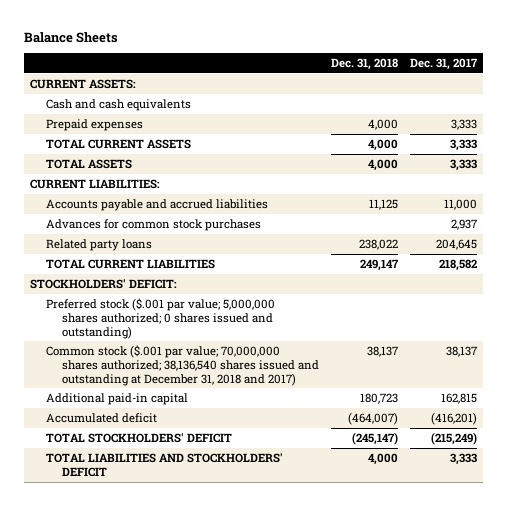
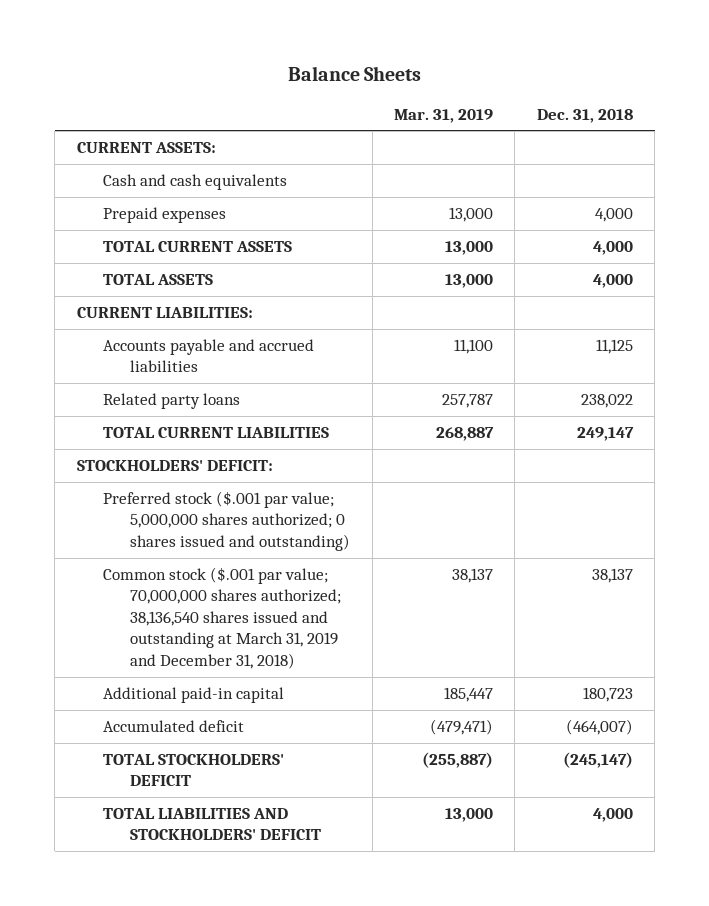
[410,57,479,70] Dec. 31, 2017 -> none
none -> [393,108,493,123] Mar. 31, 2019
[46,218,262,231] Advances for common stock purchases -> none
[46,344,320,386] Common stock ($.001 par value; 70,000,000 shares authorized; 38,136,540 shares issued and outstanding at December 31, 2018 and 2017) -> [103,567,342,669] Common stock ($.001 par value; 70,000,000 shares authorized; 38,136,540 shares issued and outstanding at March 31, 2019 and December 31, 2018)

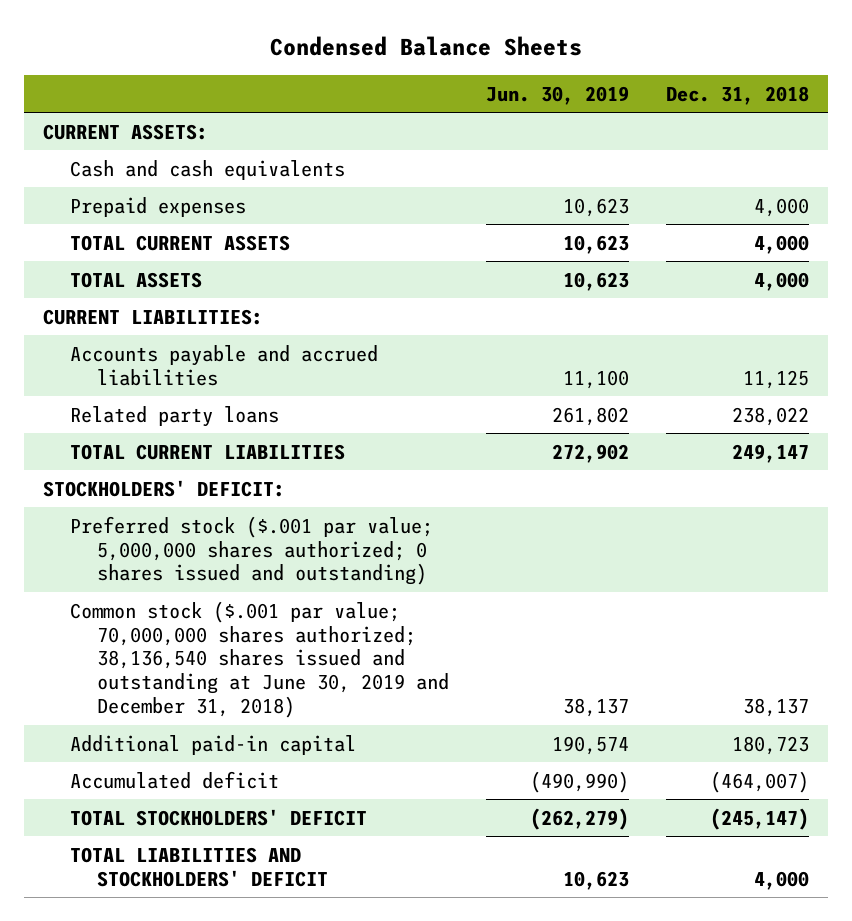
[287,65,421,81] Balance Sheets -> [270,36,583,57] Condensed Balance Sheets
[393,108,493,123] Mar. 31, 2019 -> none
none -> [486,85,630,105] Jun. 30, 2019
[103,567,342,669] Common stock ($.001 par value; 70,000,000 shares authorized; 38,136,540 shares issued and outstanding at March 31, 2019 and December 31, 2018) -> [69,600,449,719] Common stock ($.001 par value; 70,000,000 shares authorized; 38,136,540 shares issued and outstanding at June 30, 2019 and December 31, 2018)

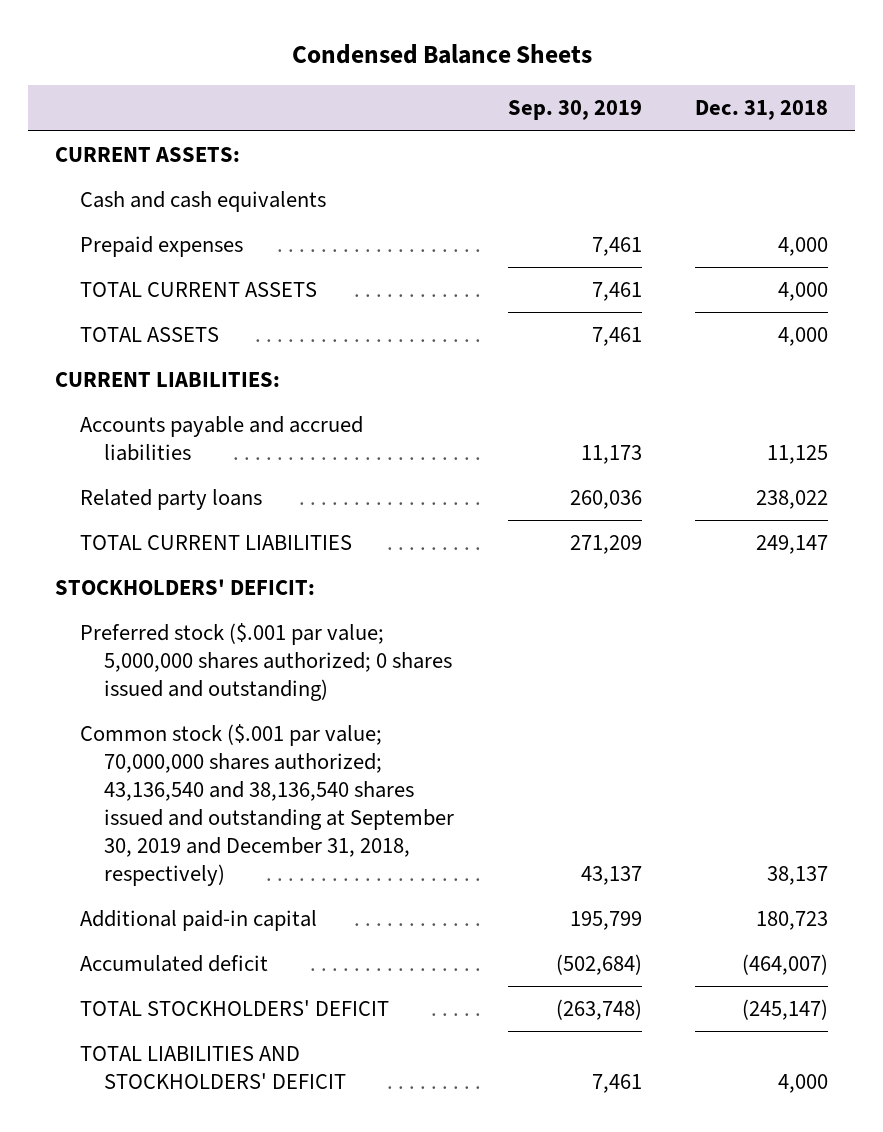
[486,85,630,105] Jun. 30, 2019 -> none
none -> [507,100,642,121] Sep. 30, 2019
[69,600,449,719] Common stock ($.001 par value; 70,000,000 shares authorized; 38,136,540 shares issued and outstanding at June 30, 2019 and December 31, 2018) -> [79,724,455,886] Common stock ($.001 par value; 70,000,000 shares authorized; 43,136,540 and 38,136,540 shares issued and outstanding at September 30, 2019 and December 31, 2018, respectively)

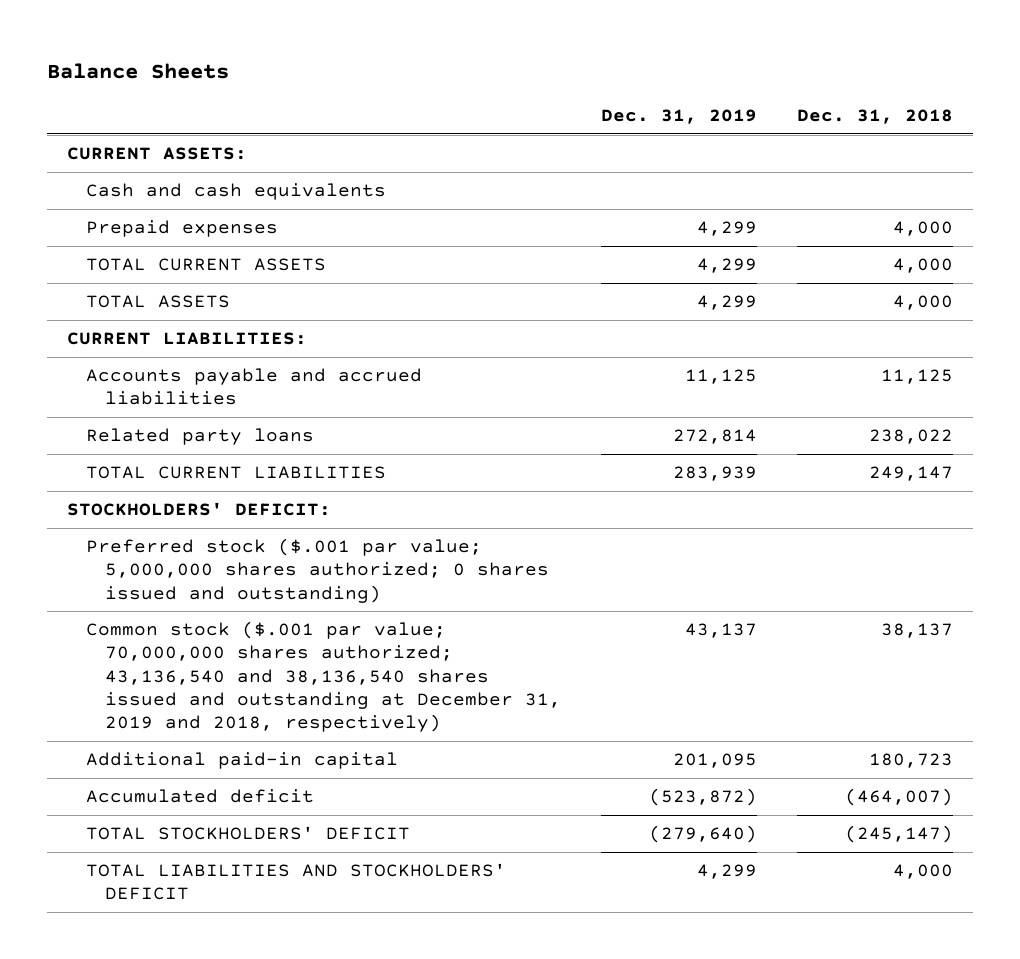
[291,43,592,64] Condensed Balance Sheets -> [47,62,230,79] Balance Sheets
[507,100,642,121] Sep. 30, 2019 -> none
none -> [600,109,757,125] Dec. 31, 2019
[79,724,455,886] Common stock ($.001 par value; 70,000,000 shares authorized; 43,136,540 and 38,136,540 shares issued and outstanding at September 30, 2019 and December 31, 2018, respectively) -> [85,621,561,733] Common stock ($.001 par value; 70,000,000 shares authorized; 43,136,540 and 38,136,540 shares issued and outstanding at December 31, 2019 and 2018, respectively)

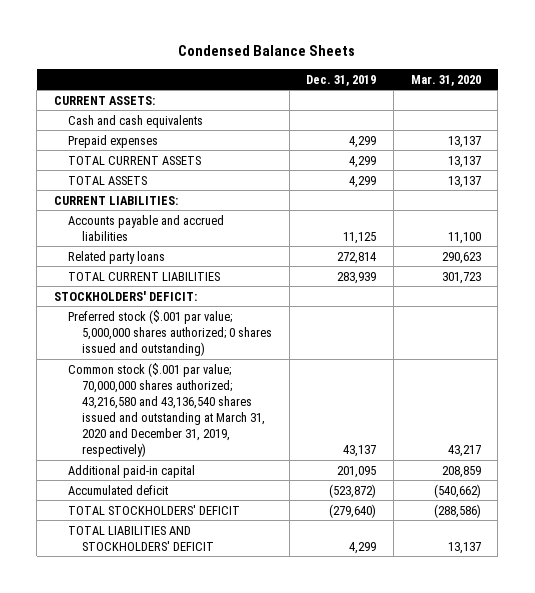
[47,62,230,79] Balance Sheets -> [178,45,356,57] Condensed Balance Sheets
[796,109,953,125] Dec. 31, 2018 -> none
none -> [410,74,481,86] Mar. 31, 2020
[85,621,561,733] Common stock ($.001 par value; 70,000,000 shares authorized; 43,136,540 and 38,136,540 shares issued and outstanding at December 31, 2019 and 2018, respectively) -> [68,362,266,458] Common stock ($.001 par value; 70,000,000 shares authorized; 43,216,580 and 43,136,540 shares issued and outstanding at March 31, 2020 and December 31, 2019, respectively)

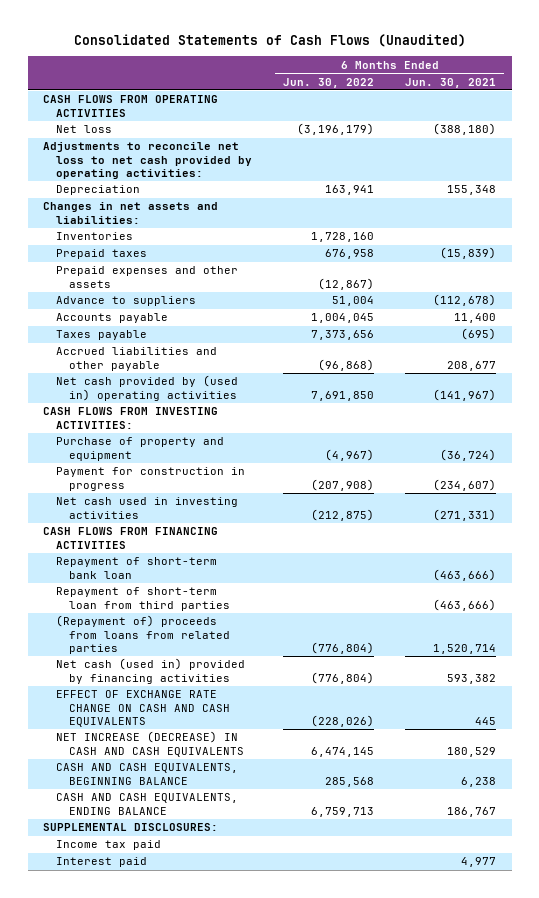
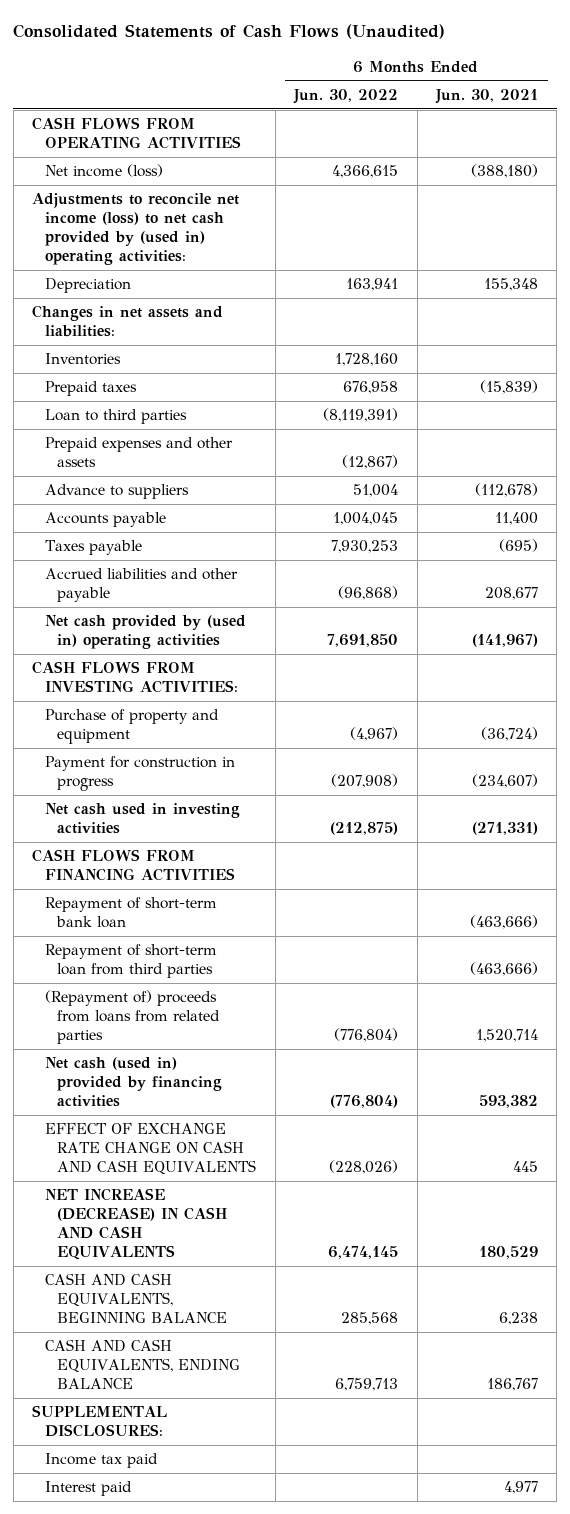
[56,125,113,134] Net loss -> [44,164,163,178] Net income (loss)
[297,123,375,136] (3,196,179) -> [332,165,399,179] 4,366,615
[43,142,253,179] Adjustments to reconcile net loss to net cash provided by operating activities: -> [32,193,240,266] Adjustments to reconcile net income (loss) to net cash provided by (used in) operating activities:
none -> [44,409,187,425] Loan to third parties
[311,330,375,341] 7,373,656 -> [331,540,399,554] 7,930,253

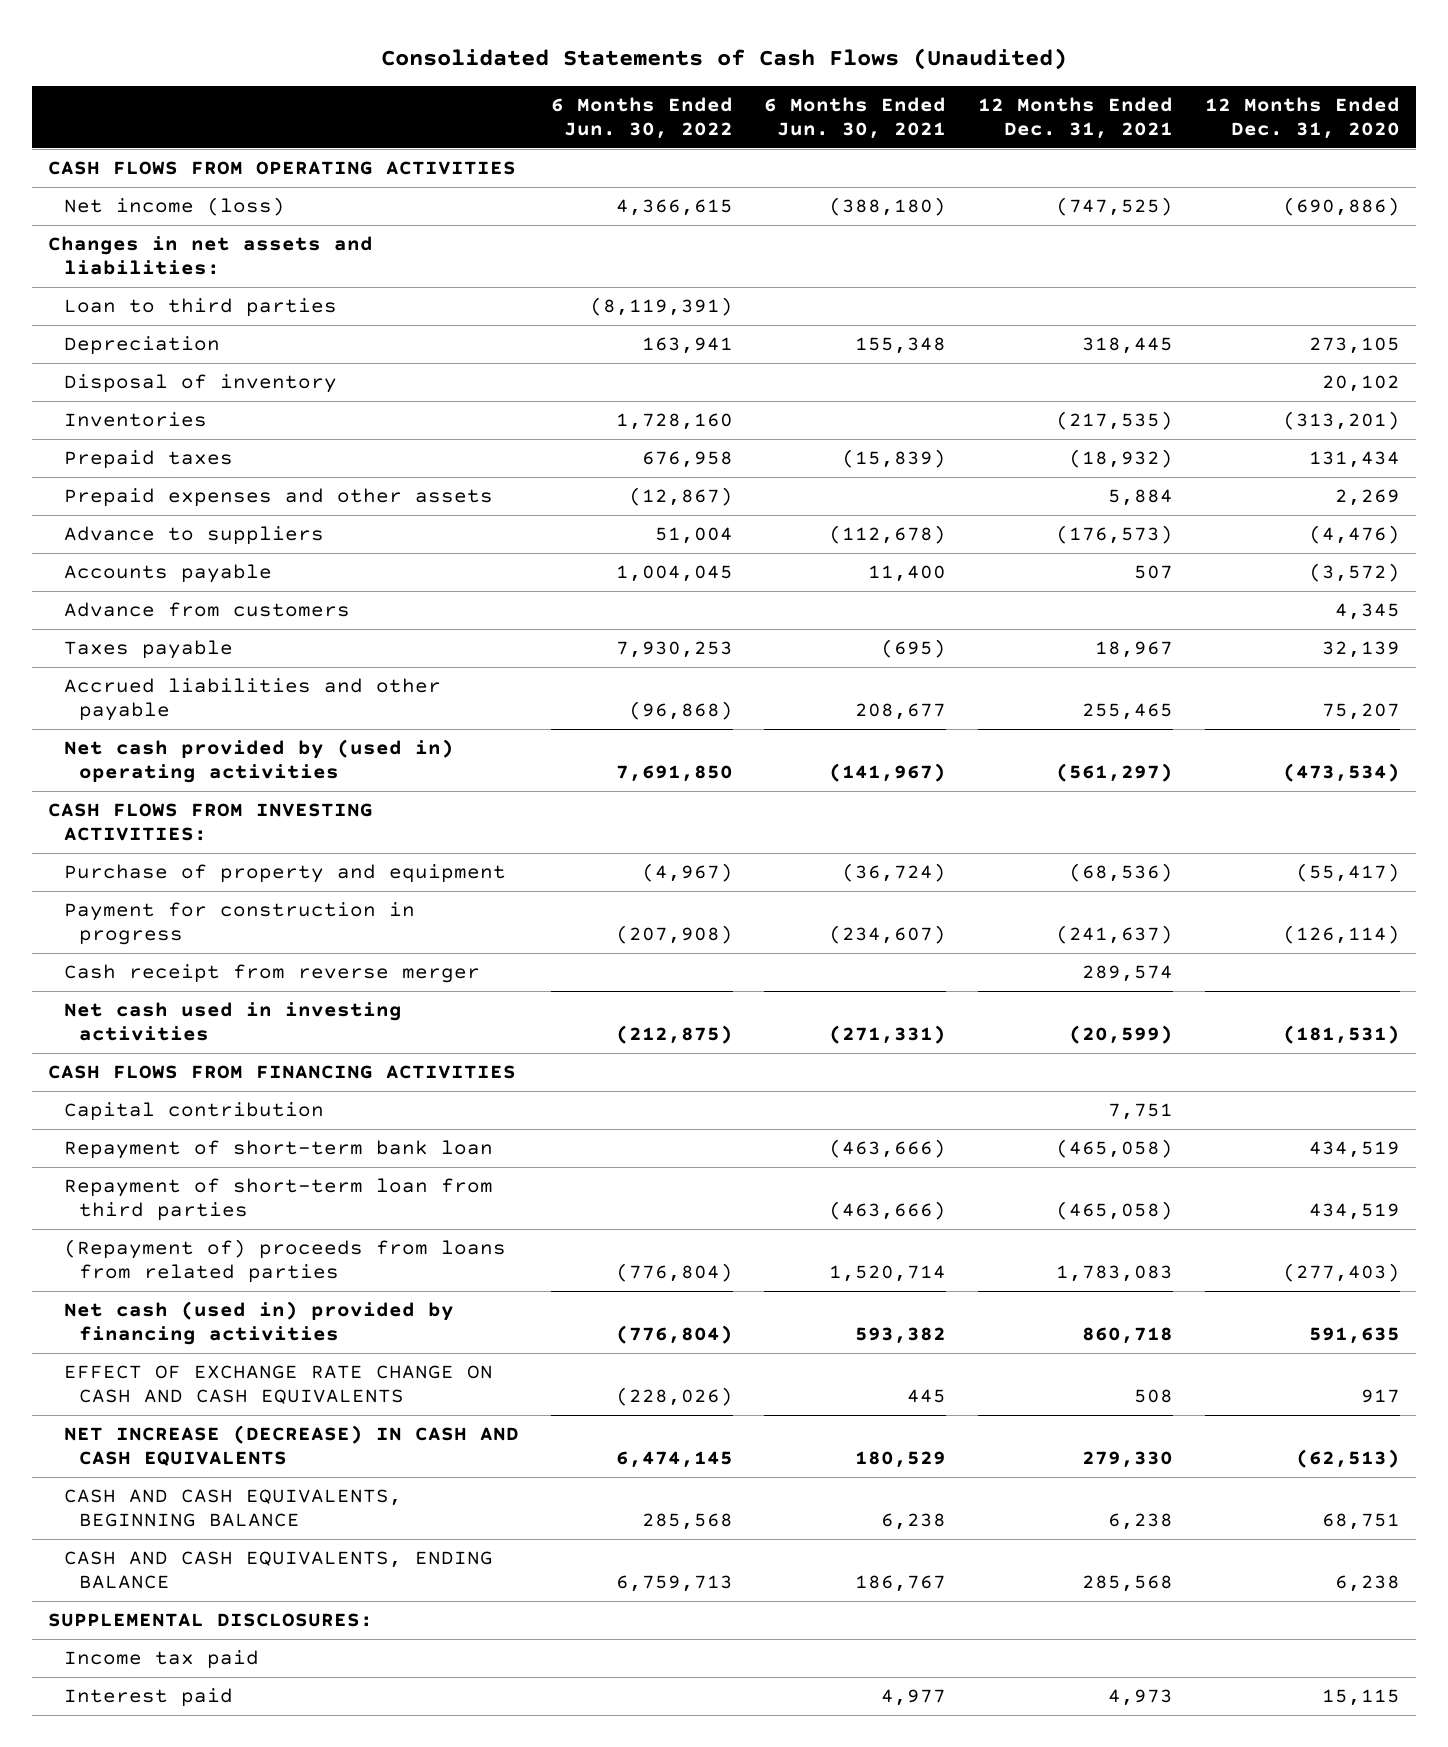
none -> [978,96,1174,139] 12 Months Ended Dec. 31, 2021
none -> [1205,96,1401,139] 12 Months Ended Dec. 31, 2020
[32,193,240,266] Adjustments to reconcile net income (loss) to net cash provided by (used in) operating activities: -> none
[44,409,187,425] Loan to third parties -> [63,298,337,318] Loan to third parties
[44,278,131,294] Depreciation -> [63,336,220,356] Depreciation
none -> [63,374,337,394] Disposal of inventory
none -> [63,602,350,618] Advance from customers
none -> [63,964,480,984] Cash receipt from reverse merger
none -> [63,1102,324,1122] Capital contribution

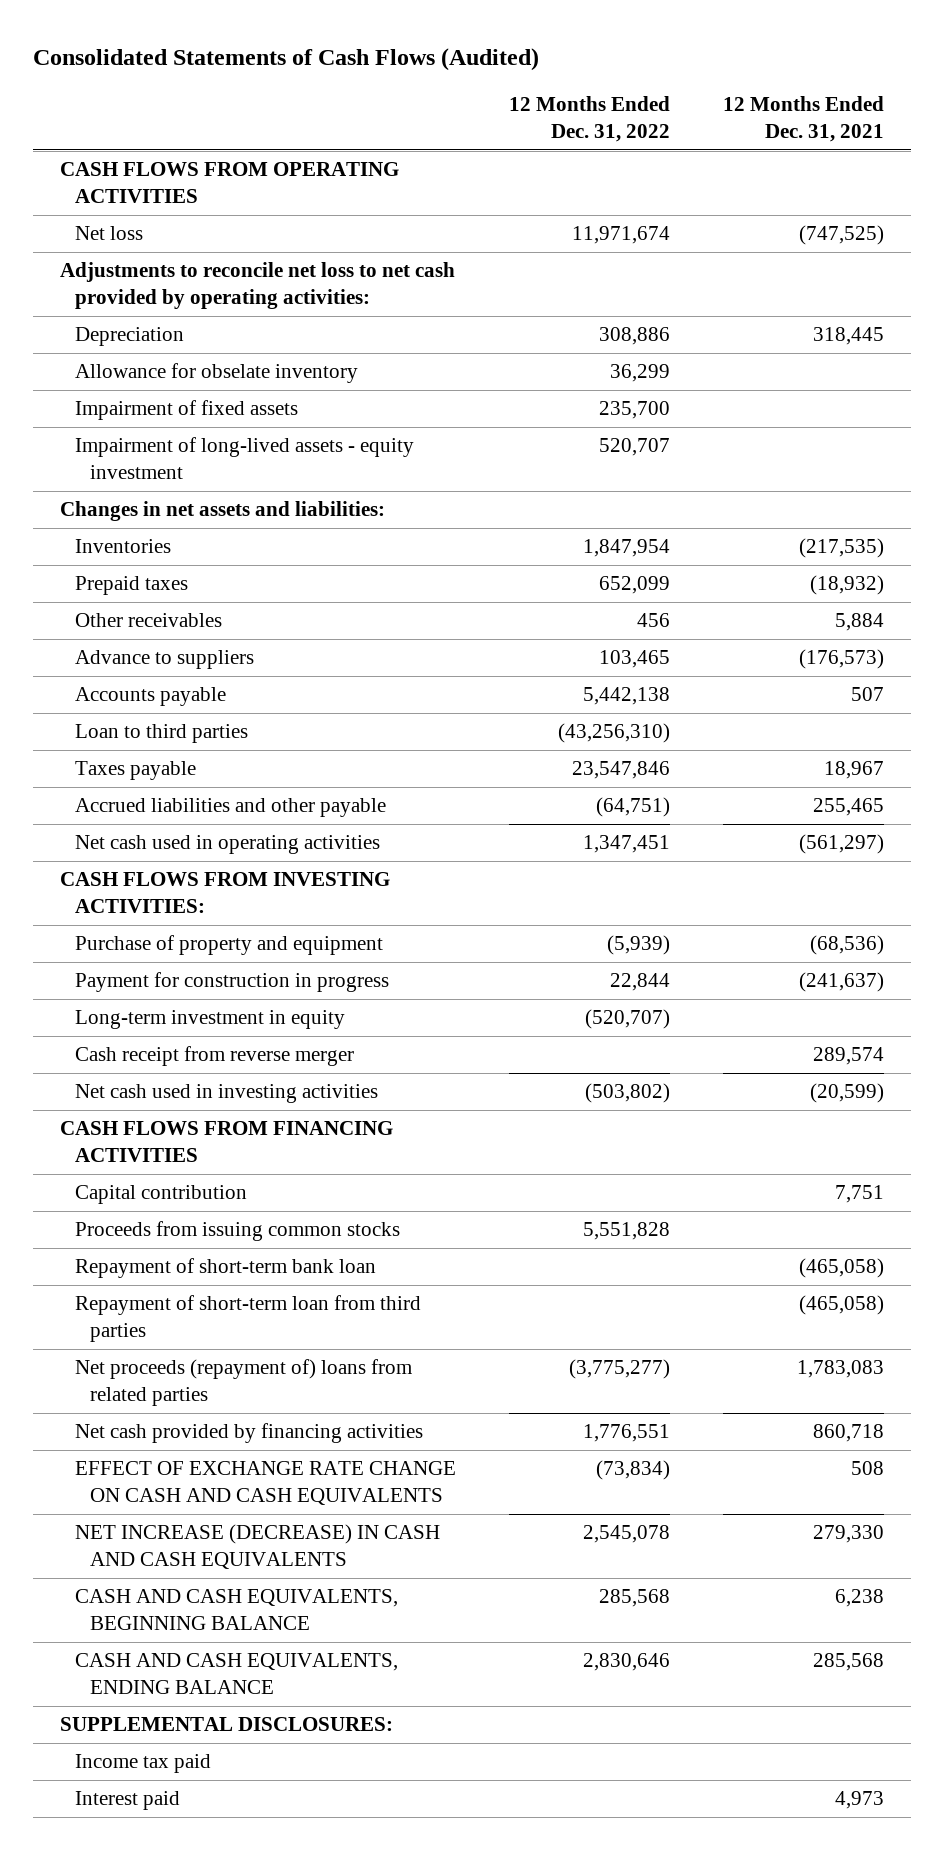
[381,47,1068,70] Consolidated Statements of Cash Flows (Unaudited) -> [33,48,540,72] Consolidated Statements of Cash Flows (Audited)
[550,96,733,139] 6 Months Ended Jun. 30, 2022 -> none
[764,96,947,139] 6 Months Ended Jun. 30, 2021 -> none
[1205,96,1401,139] 12 Months Ended Dec. 31, 2020 -> none
none -> [509,96,671,143] 12 Months Ended Dec. 31, 2022
[63,197,285,217] Net income (loss) -> [74,226,143,241] Net loss
none -> [59,262,455,310] Adjustments to reconcile net loss to net cash provided by operating activities:
[63,374,337,394] Disposal of inventory -> none
none -> [74,363,358,384] Allowance for obselate inventory
none -> [74,400,298,421] Impairment of fixed assets
none -> [74,437,414,480] Impairment of long-lived assets - equity investment
[48,236,374,276] Changes in net assets and liabilities: -> [59,501,385,522] Changes in net assets and liabilities:
[63,488,493,508] Prepaid expenses and other assets -> [74,613,222,628] Other receivables
[63,602,350,618] Advance from customers -> none
[63,298,337,318] Loan to third parties -> [74,724,248,744] Loan to third parties
[63,739,454,784] Net cash provided by (used in) operating activities -> [74,835,380,855] Net cash used in operating activities
none -> [74,1010,345,1030] Long-term investment in equity
none -> [74,1221,400,1242] Proceeds from issuing common stocks
[63,1239,506,1284] (Repayment of) proceeds from loans from related parties -> [74,1359,412,1407] Net proceeds (repayment of) loans from related parties
[63,1301,454,1346] Net cash (used in) provided by financing activities -> [74,1423,423,1444] Net cash provided by financing activities

